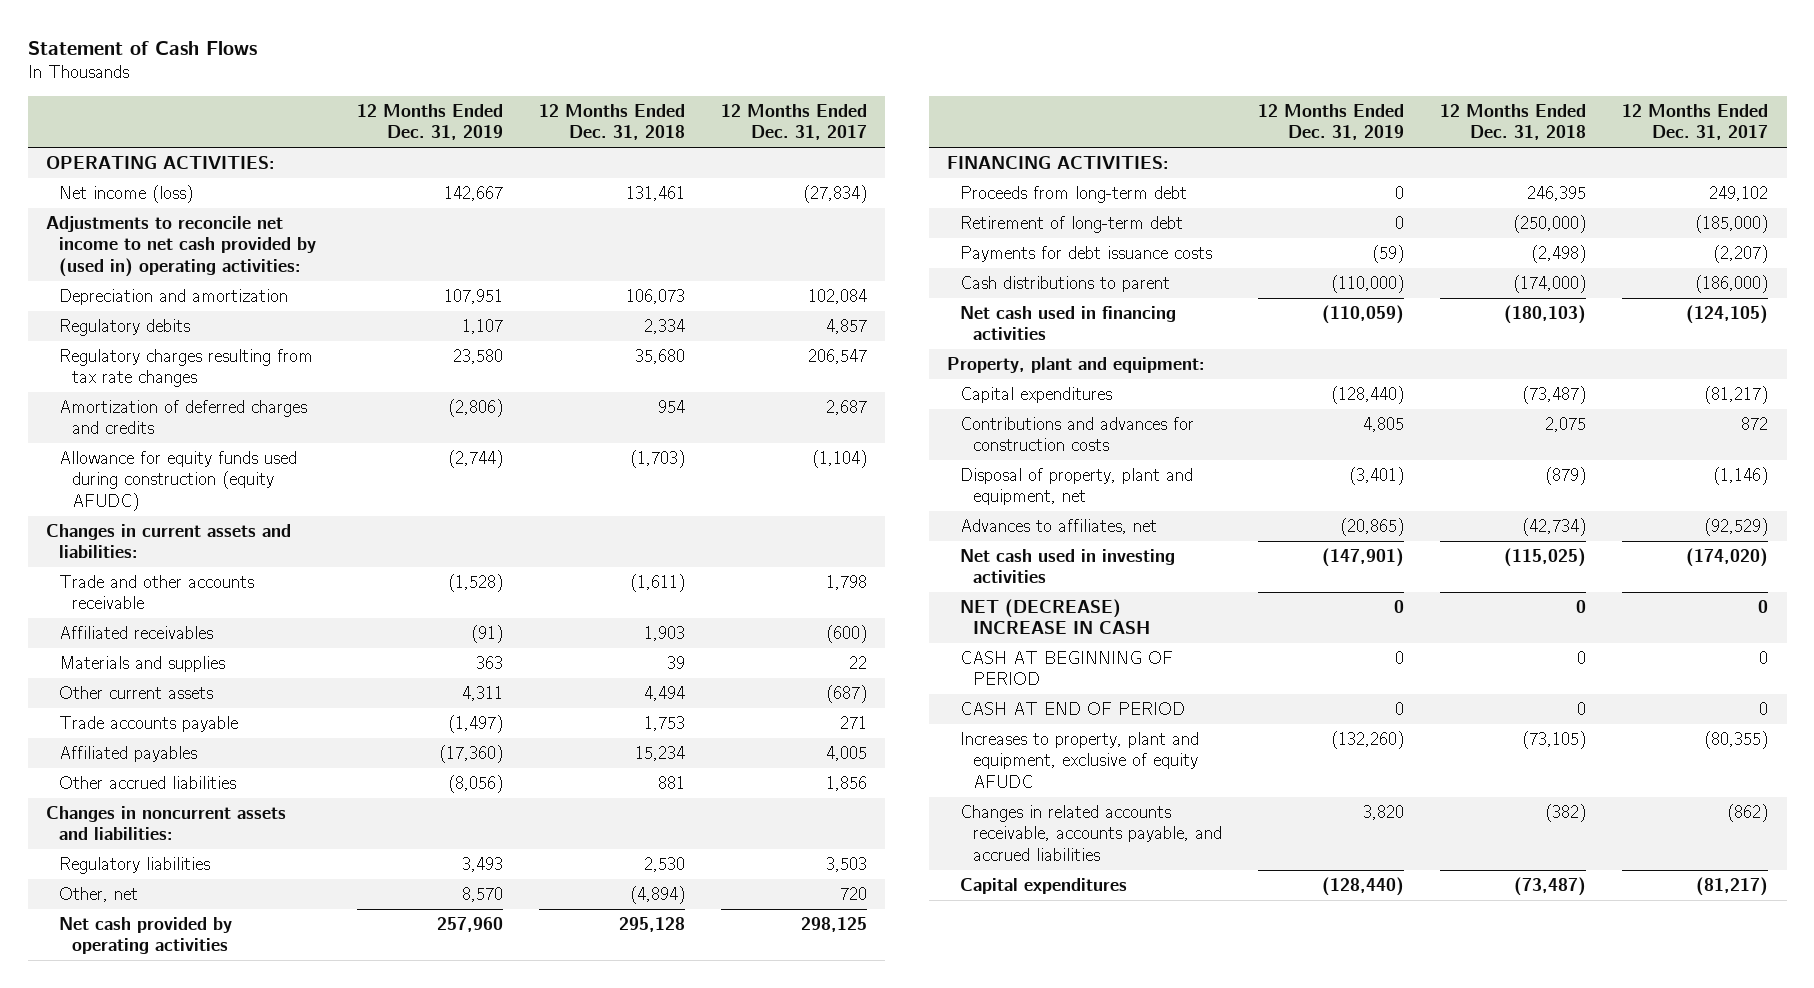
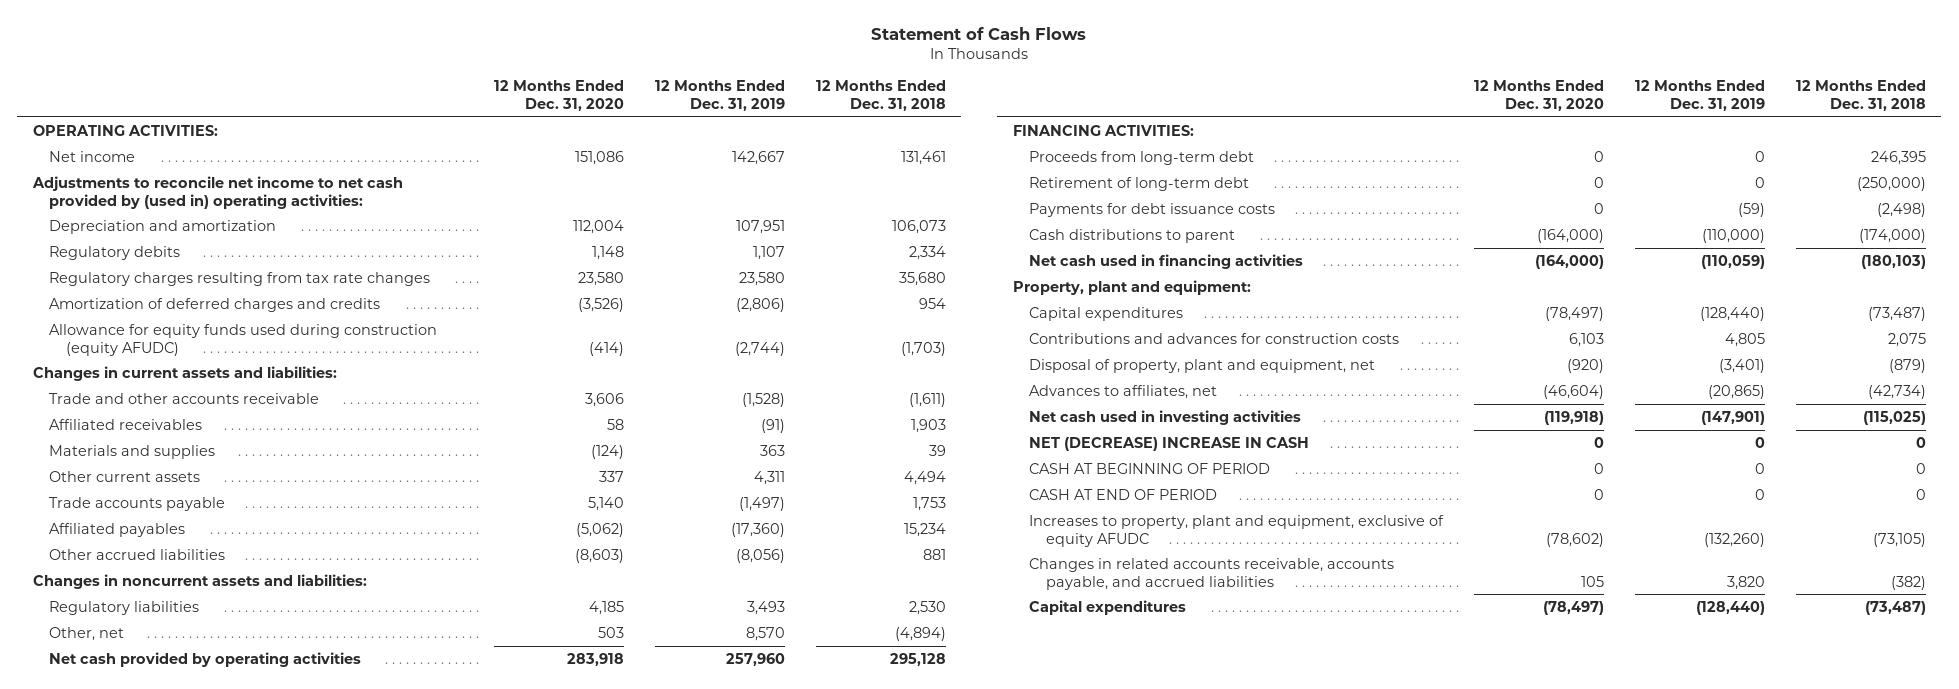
[721,103,868,141] 12 Months Ended Dec. 31, 2017 -> none
none -> [494,80,625,112] 12 Months Ended Dec. 31, 2020
[58,184,193,203] Net income (loss) -> [49,150,136,162] Net income

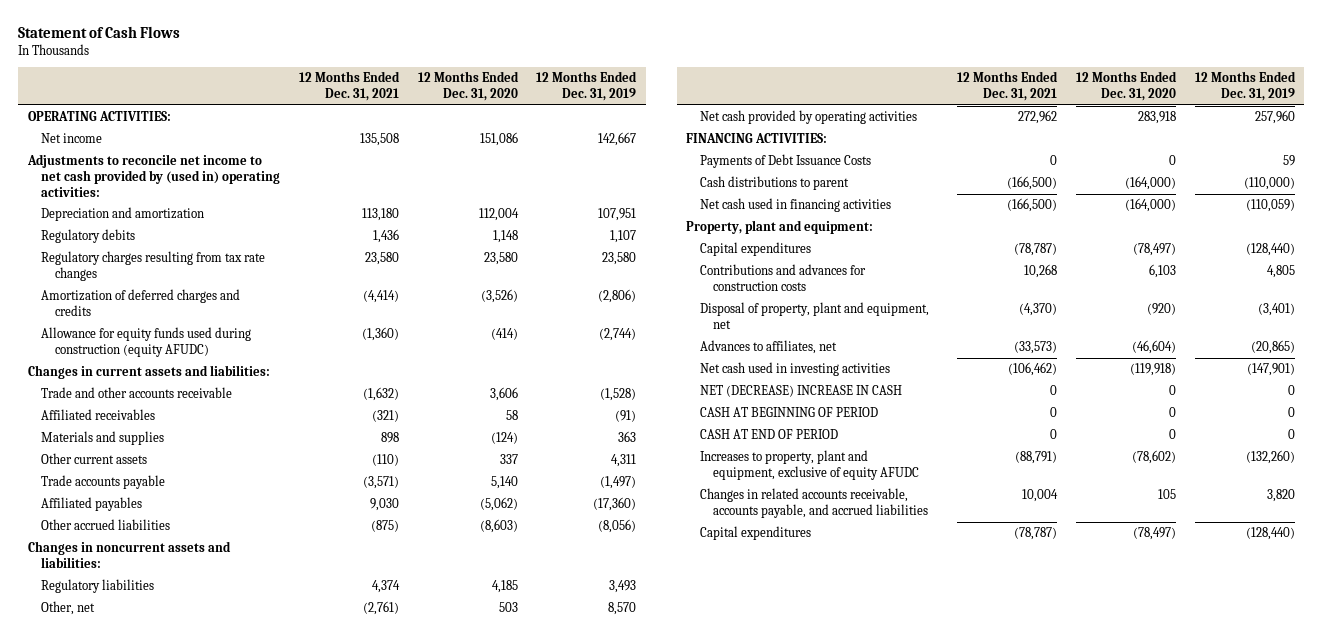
[815,80,946,112] 12 Months Ended Dec. 31, 2018 -> none
none -> [298,71,400,102] 12 Months Ended Dec. 31, 2021
[1029,150,1255,165] Proceeds from long-term debt -> none
[1029,176,1250,191] Retirement of long-term debt -> none
[1029,202,1276,217] Payments for debt issuance costs -> [699,154,871,169] Payments of Debt Issuance Costs
[1738,202,1766,217] (59) -> [1282,155,1295,167] 59

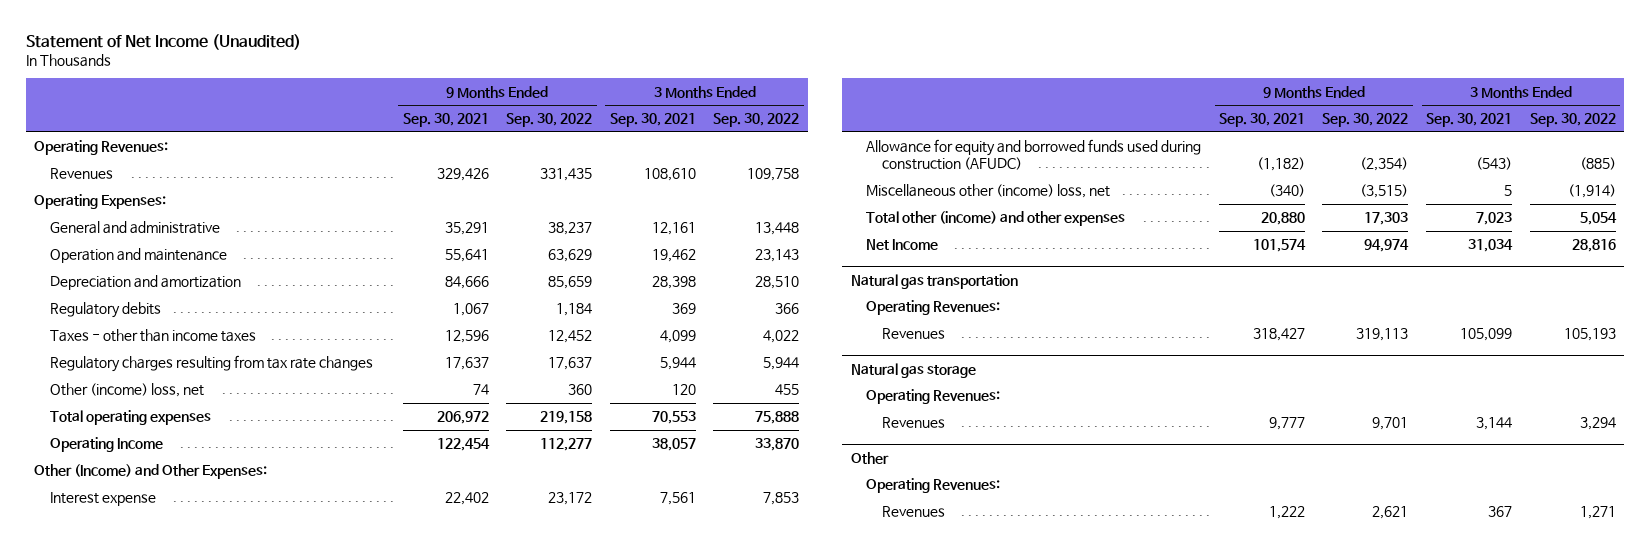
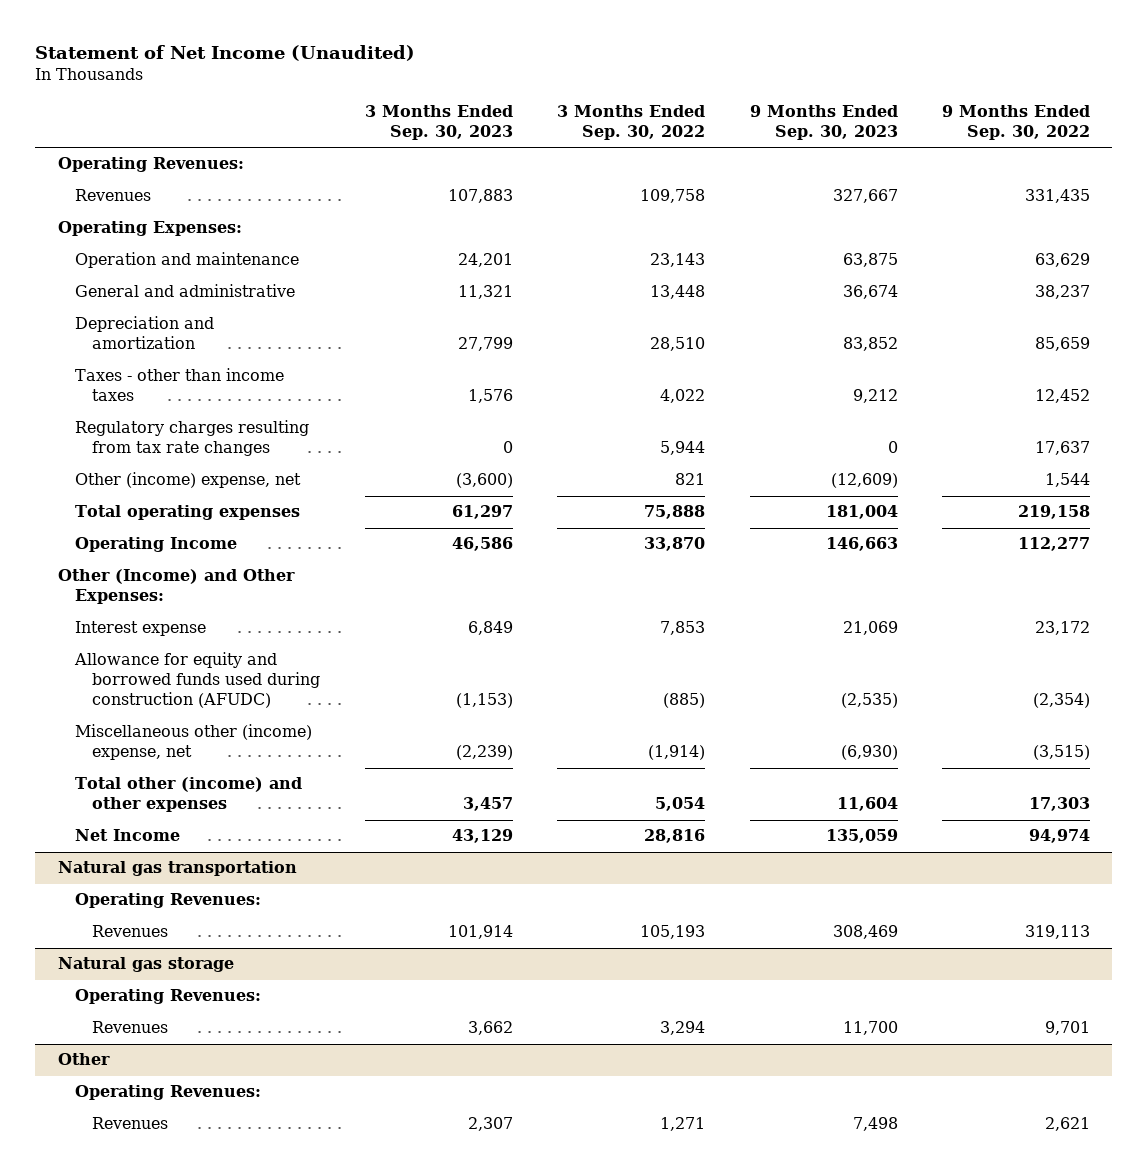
[402,113,489,128] Sep. 30, 2021 -> none
[609,113,696,128] Sep. 30, 2021 -> none
none -> [364,105,513,141] 3 Months Ended Sep. 30, 2023
none -> [749,105,898,141] 9 Months Ended Sep. 30, 2023
[50,221,221,235] General and administrative -> [74,284,295,298] General and administrative
[50,302,162,319] Regulatory debits -> none
[50,383,205,398] Other (income) loss, net -> [74,472,301,489] Other (income) expense, net
[568,384,593,396] 360 -> [1045,473,1091,488] 1,544
[775,384,800,396] 455 -> [675,473,706,486] 821
[866,184,1111,199] Miscellaneous other (income) loss, net -> [74,724,312,761] Miscellaneous other (income) expense, net

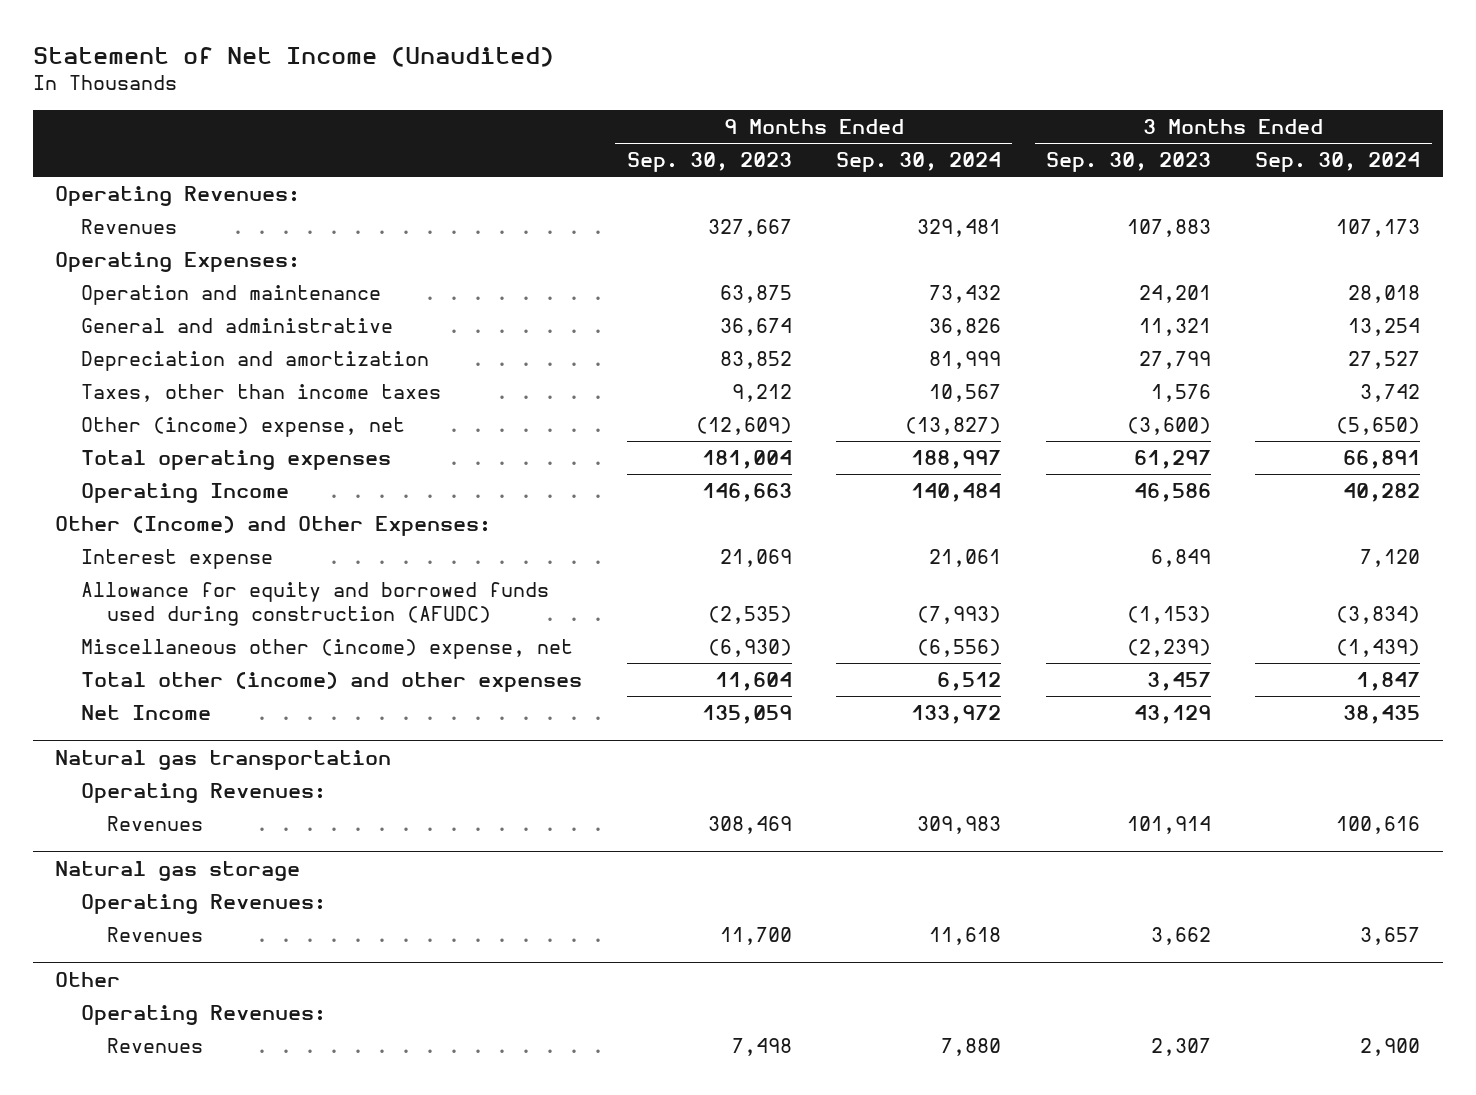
[557,105,706,141] 3 Months Ended Sep. 30, 2022 -> none
[942,105,1091,141] 9 Months Ended Sep. 30, 2022 -> none
none -> [836,152,1002,173] Sep. 30, 2024
none -> [1255,152,1421,173] Sep. 30, 2024
[74,420,309,457] Regulatory charges resulting from tax rate changes -> none
[74,368,284,402] Taxes - other than income taxes -> [80,384,441,403] Taxes, other than income taxes

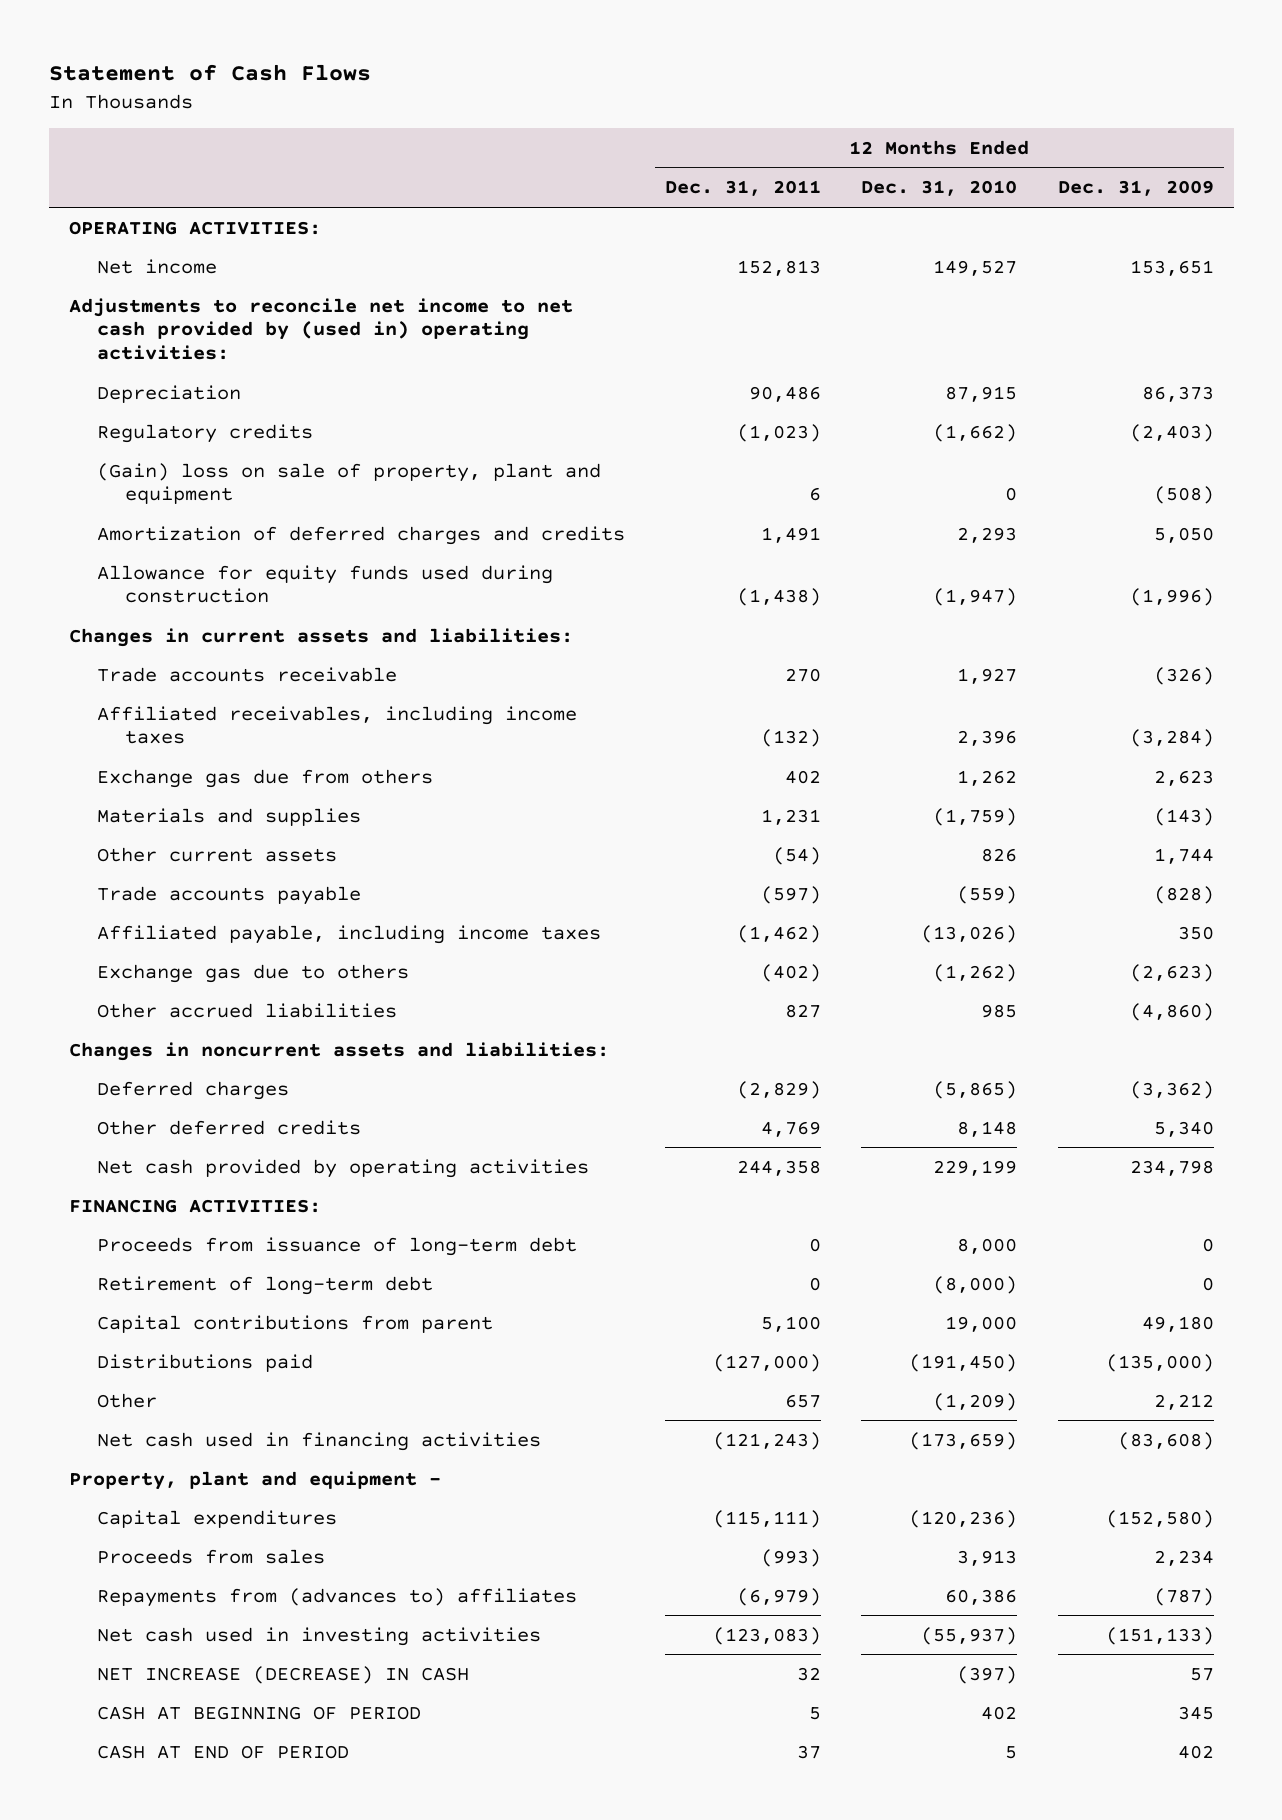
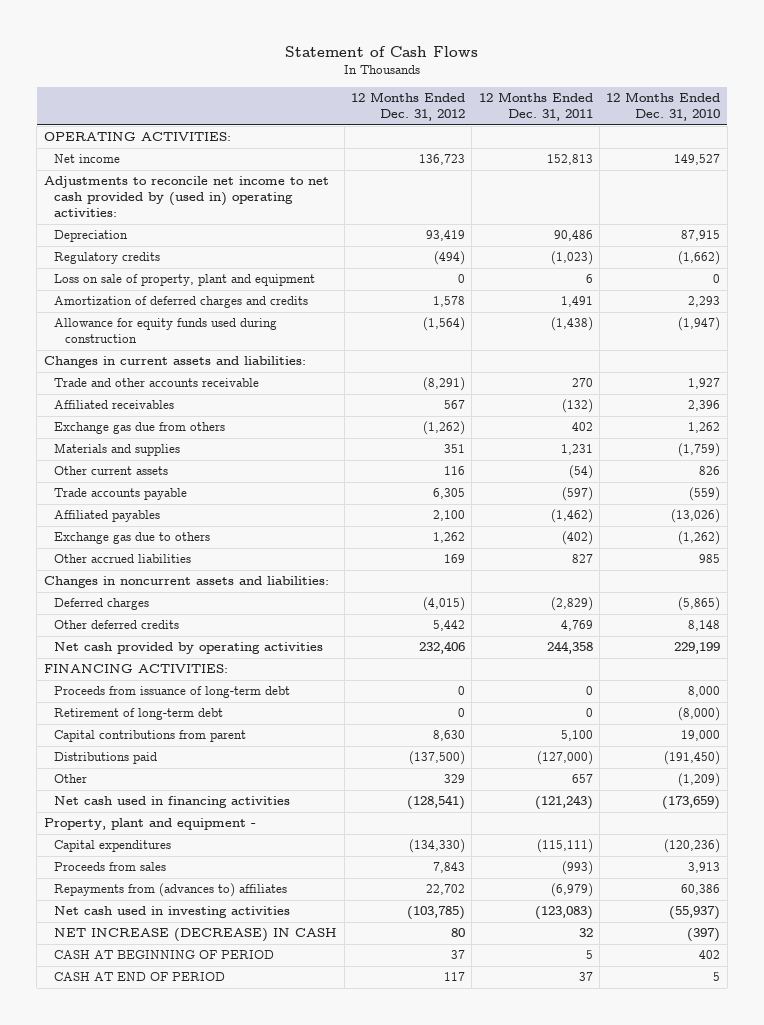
[1057,180,1214,197] Dec. 31, 2009 -> none
none -> [351,92,466,122] 12 Months Ended Dec. 31, 2012
[97,462,602,505] (Gain) loss on sale of property, plant and equipment -> [54,274,316,287] Loss on sale of property, plant and equipment
[97,666,398,682] Trade accounts receivable -> [54,378,260,388] Trade and other accounts receivable
[97,705,578,745] Affiliated receivables, including income taxes -> [54,400,175,410] Affiliated receivables
[97,924,602,944] Affiliated payable, including income taxes -> [54,510,161,523] Affiliated payables

